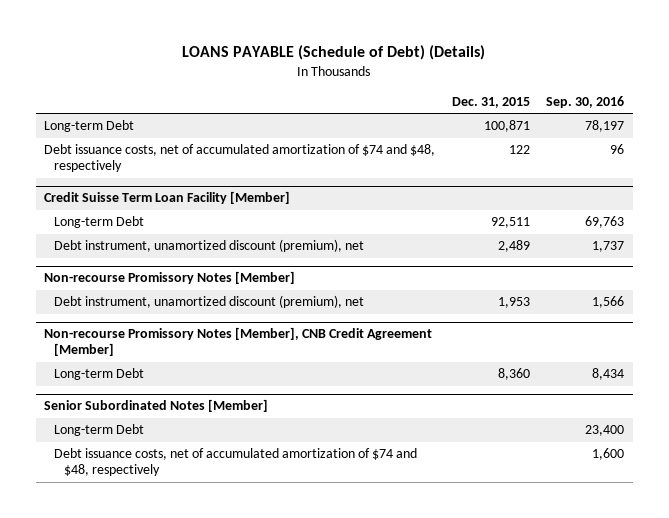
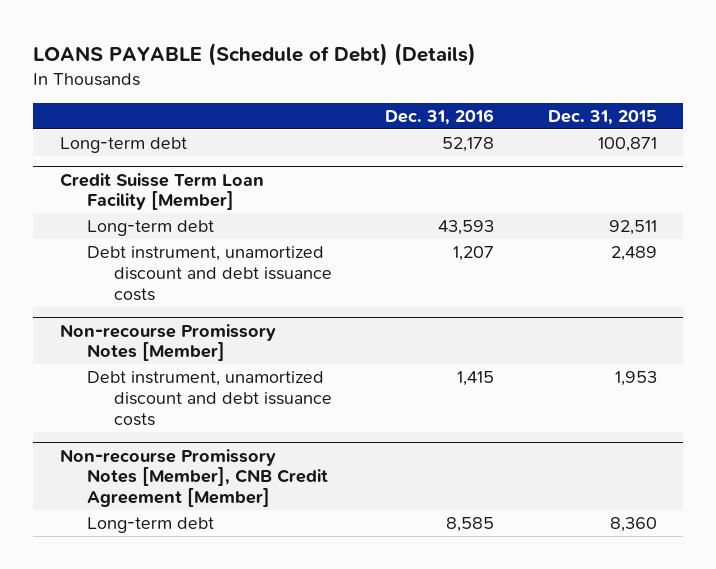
[546,95,625,108] Sep. 30, 2016 -> none
none -> [385,108,495,125] Dec. 31, 2016
[44,144,436,173] Debt issuance costs, net of accumulated amortization of $74 and $48, respectively -> none
[44,120,135,133] Long-term Debt -> [59,137,187,154] Long-term debt
[54,216,145,229] Long-term Debt -> [86,220,214,237] Long-term debt
[54,239,365,253] Debt instrument, unamortized discount (premium), net -> [86,246,333,301] Debt instrument, unamortized discount and debt issuance costs
[54,295,365,309] Debt instrument, unamortized discount (premium), net -> [86,371,333,426] Debt instrument, unamortized discount and debt issuance costs
[44,399,269,413] Senior Subordinated Notes [Member] -> none
[54,424,145,437] Long-term Debt -> none
[54,448,418,477] Debt issuance costs, net of accumulated amortization of $74 and $48, respectively -> none
[54,368,145,381] Long-term Debt -> [86,517,214,534] Long-term debt

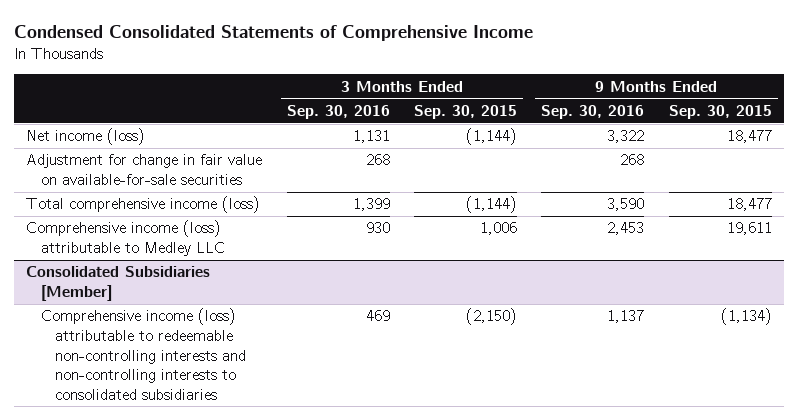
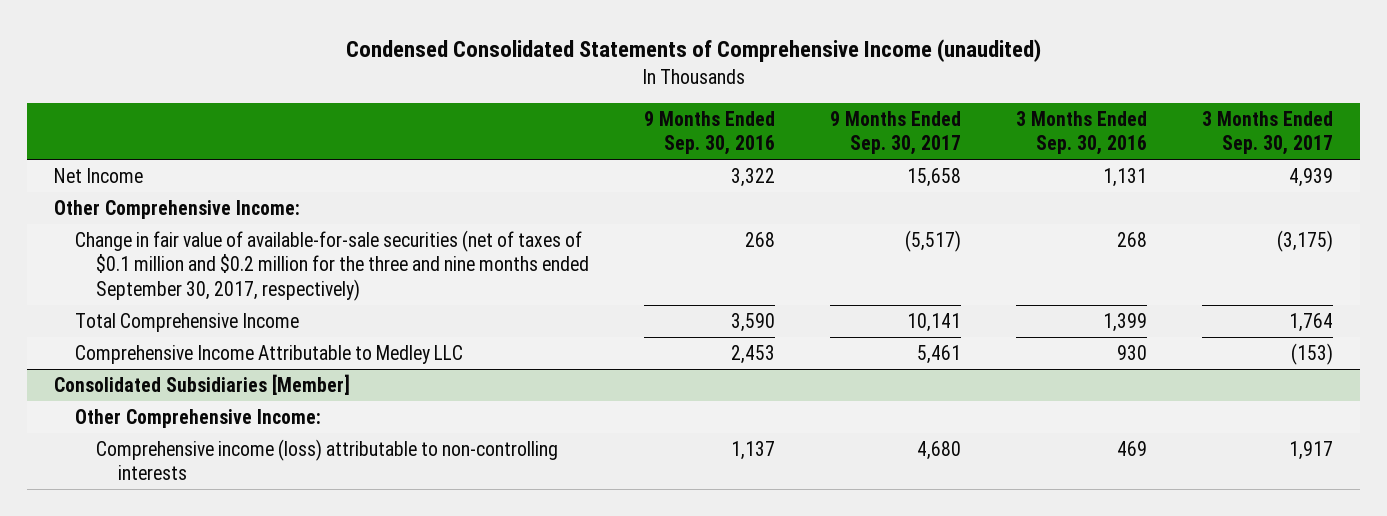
[14,25,534,42] Condensed Consolidated Statements of Comprehensive Income -> [345,39,1041,63] Condensed Consolidated Statements of Comprehensive Income (unaudited)
[414,104,518,119] Sep. 30, 2015 -> none
[668,104,772,119] Sep. 30, 2015 -> none
none -> [830,110,962,156] 9 Months Ended Sep. 30, 2017
none -> [1201,110,1333,156] 3 Months Ended Sep. 30, 2017
[26,128,146,146] Net income (loss) -> [54,167,144,183] Net Income
none -> [54,199,301,219] Other Comprehensive Income:
[26,154,263,185] Adjustment for change in fair value on available-for-sale securities -> [75,229,590,301] Change in fair value of available-for-sale securities (net of taxes of $0.1 million and $0.2 million for the three and nine months ended September 30, 2017, respectively)
[26,196,261,214] Total comprehensive income (loss) -> [75,312,300,332] Total Comprehensive Income
[26,220,225,256] Comprehensive income (loss) attributable to Medley LLC -> [75,344,464,364] Comprehensive Income Attributable to Medley LLC
none -> [75,408,322,428] Other Comprehensive Income:
[40,308,247,400] Comprehensive income (loss) attributable to redeemable non-controlling interests and non-controlling interests to consolidated subsidiaries -> [96,438,559,481] Comprehensive income (loss) attributable to non-controlling interests

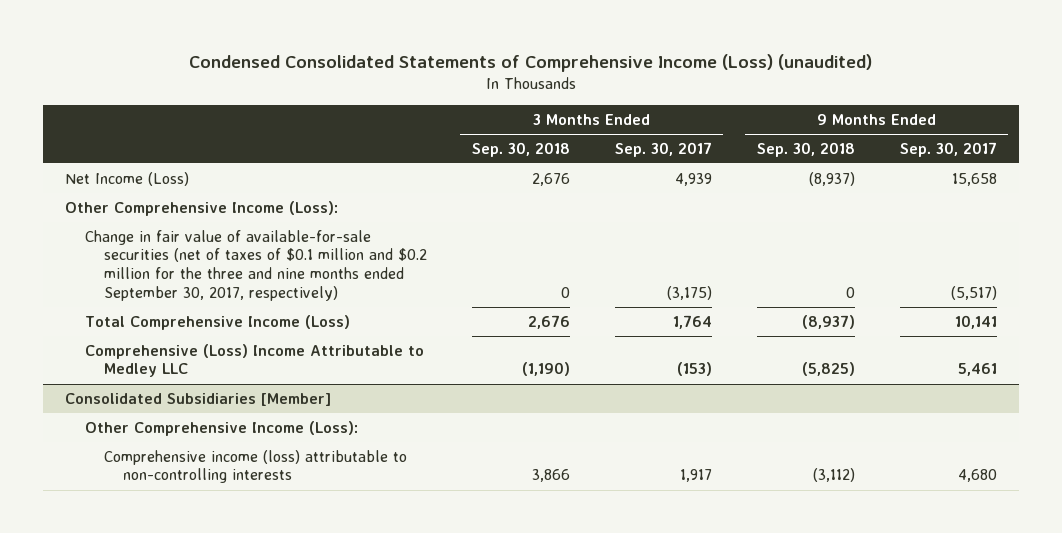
[345,39,1041,63] Condensed Consolidated Statements of Comprehensive Income (unaudited) -> [188,53,872,72] Condensed Consolidated Statements of Comprehensive Income (Loss) (unaudited)
[644,110,776,156] 9 Months Ended Sep. 30, 2016 -> none
[1015,110,1147,156] 3 Months Ended Sep. 30, 2016 -> none
none -> [471,141,570,157] Sep. 30, 2018
none -> [756,141,855,157] Sep. 30, 2018
[54,167,144,183] Net Income -> [65,171,190,186] Net Income (Loss)
[54,199,301,219] Other Comprehensive Income: -> [65,200,339,216] Other Comprehensive Income (Loss):
[75,312,300,332] Total Comprehensive Income -> [84,314,350,330] Total Comprehensive Income (Loss)
[75,344,464,364] Comprehensive Income Attributable to Medley LLC -> [84,343,424,378] Comprehensive (Loss) Income Attributable to Medley LLC
[75,408,322,428] Other Comprehensive Income: -> [84,420,358,436] Other Comprehensive Income (Loss):

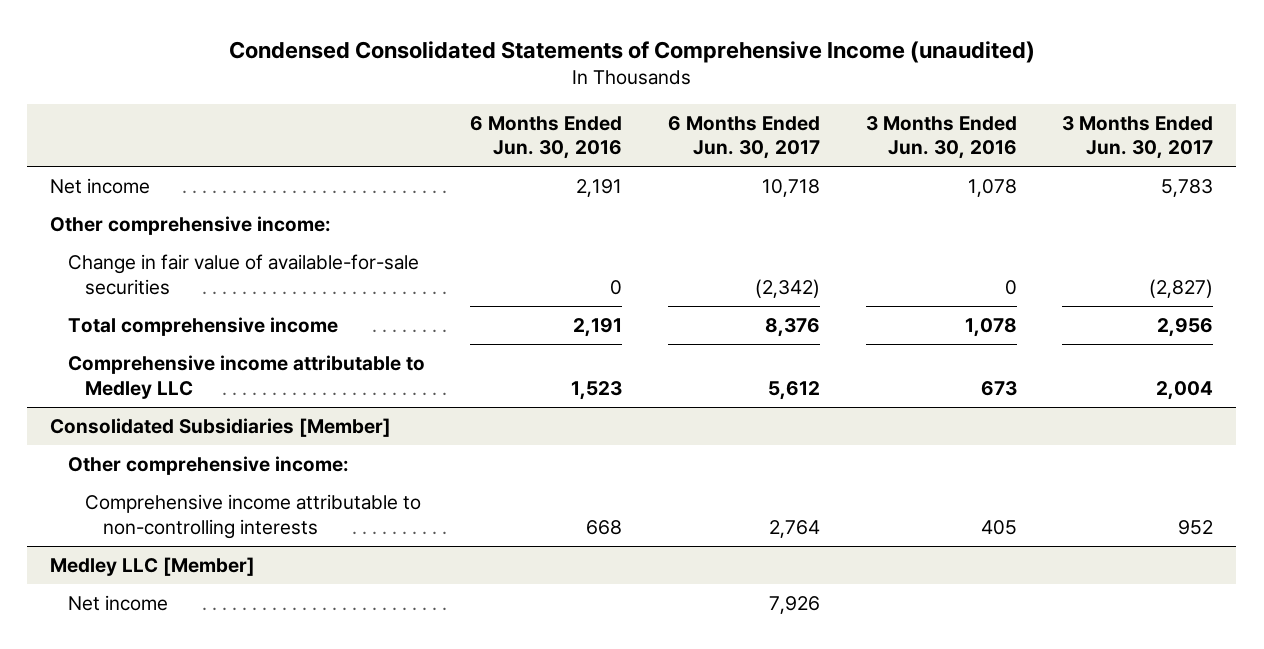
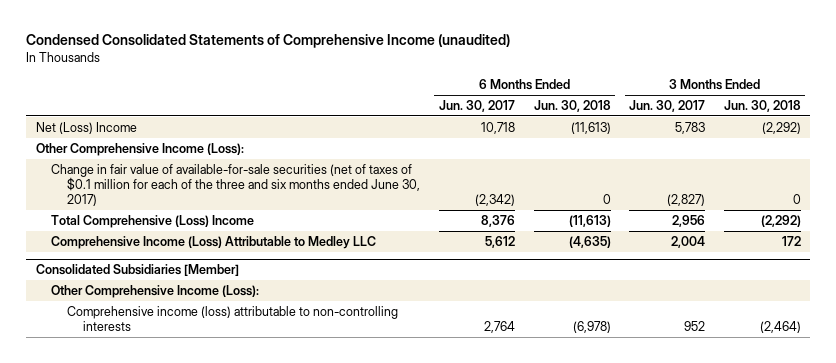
[470,115,623,160] 6 Months Ended Jun. 30, 2016 -> none
[865,115,1017,160] 3 Months Ended Jun. 30, 2016 -> none
none -> [533,99,611,112] Jun. 30, 2018
none -> [723,99,801,112] Jun. 30, 2018
[50,177,151,194] Net income -> [35,121,137,134] Net (Loss) Income
[50,215,332,235] Other comprehensive income: -> [35,142,244,156] Other Comprehensive Income (Loss):
[67,253,419,295] Change in fair value of available-for-sale securities -> [51,163,421,207] Change in fair value of available-for-sale securities (net of taxes of $0.1 million for each of the three and six months ended June 30, 2017)
[67,316,338,336] Total comprehensive income -> [51,214,255,228] Total Comprehensive (Loss) Income
[67,354,425,399] Comprehensive income attributable to Medley LLC -> [51,235,377,249] Comprehensive Income (Loss) Attributable to Medley LLC
[50,556,256,576] Medley LLC [Member] -> none
[67,594,168,611] Net income -> none
[67,455,349,475] Other comprehensive income: -> [51,284,260,298] Other Comprehensive Income (Loss):
[85,493,422,539] Comprehensive income attributable to non-controlling interests -> [67,305,399,332] Comprehensive income (loss) attributable to non-controlling interests

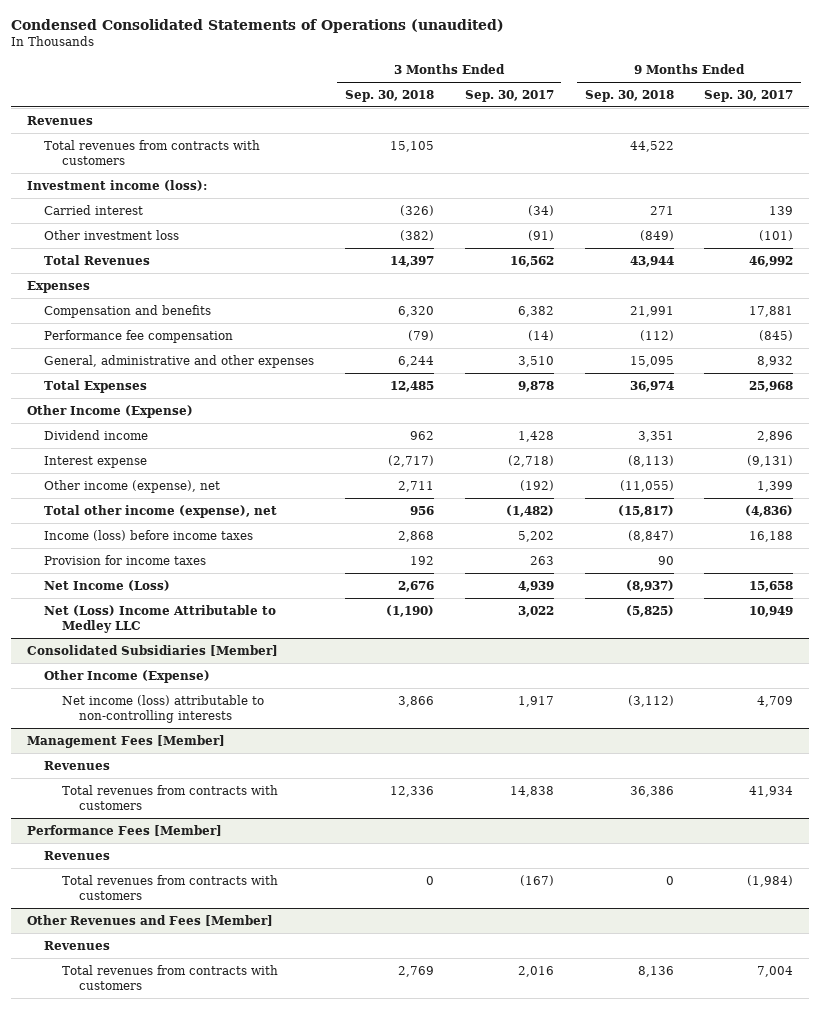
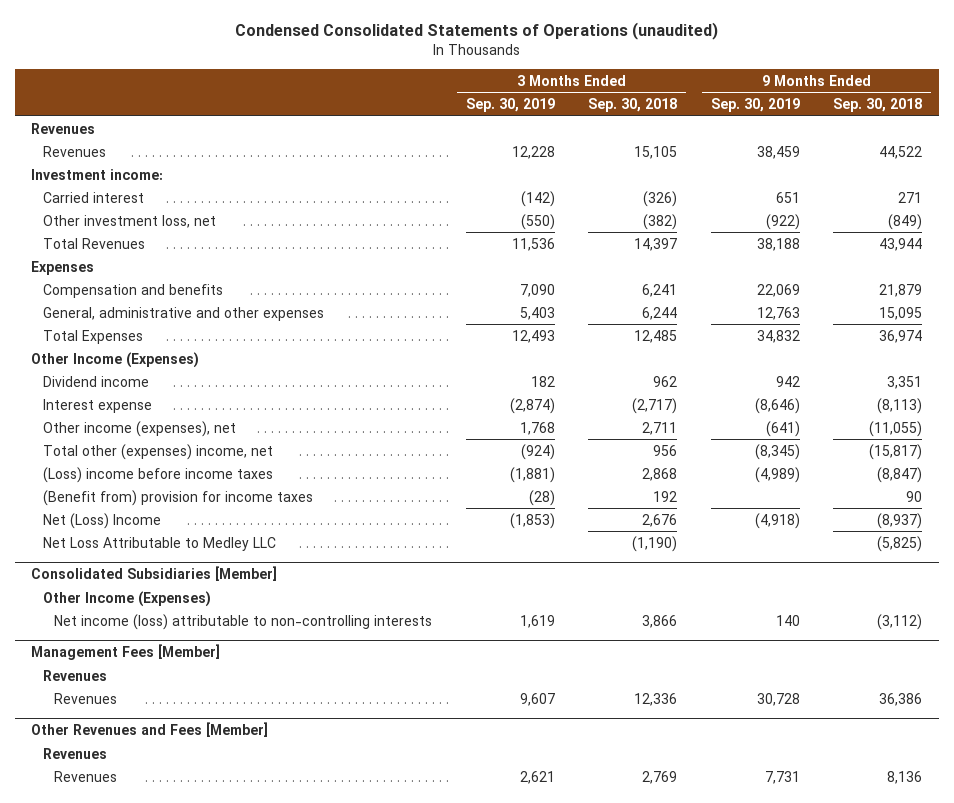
[464,89,554,102] Sep. 30, 2017 -> none
[704,89,794,102] Sep. 30, 2017 -> none
none -> [465,97,555,112] Sep. 30, 2019
none -> [710,97,800,112] Sep. 30, 2019
[44,139,261,165] Total revenues from contracts with customers -> [42,145,106,157] Revenues
[26,179,207,191] Investment income (loss): -> [31,168,164,180] Investment income:
[44,229,180,240] Other investment loss -> [42,214,216,228] Other investment loss, net
[44,329,234,343] Performance fee compensation -> none
[398,305,435,317] 6,320 -> [642,283,678,297] 6,241
[629,305,674,317] 21,991 -> [879,283,923,297] 21,879
[26,404,193,418] Other Income (Expense) -> [31,351,200,368] Other Income (Expenses)
[44,479,221,493] Other income (expense), net -> [42,420,236,437] Other income (expenses), net
[44,504,278,518] Total other income (expense), net -> [42,443,273,460] Total other (expenses) income, net
[44,529,254,541] Income (loss) before income taxes -> [42,466,273,483] (Loss) income before income taxes
[44,554,207,565] Provision for income taxes -> [42,489,313,506] (Benefit from) provision for income taxes
[44,579,171,591] Net Income (Loss) -> [42,512,161,529] Net (Loss) Income
[44,604,277,633] Net (Loss) Income Attributable to Medley LLC -> [42,536,276,551] Net Loss Attributable to Medley LLC
[44,669,211,683] Other Income (Expense) -> [42,590,211,607] Other Income (Expenses)
[26,824,222,836] Performance Fees [Member] -> none
[44,850,111,860] Revenues -> none
[61,874,278,900] Total revenues from contracts with customers -> none
[61,784,278,810] Total revenues from contracts with customers -> [54,692,118,704] Revenues
[61,964,278,990] Total revenues from contracts with customers -> [54,770,118,782] Revenues

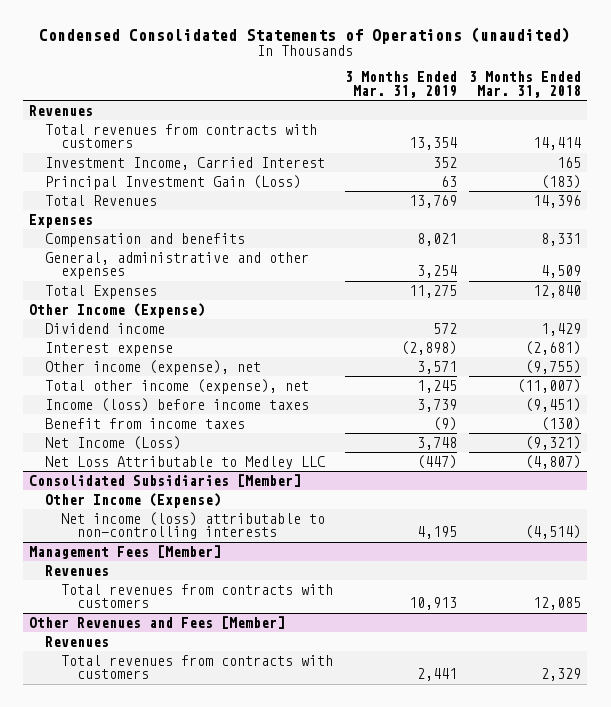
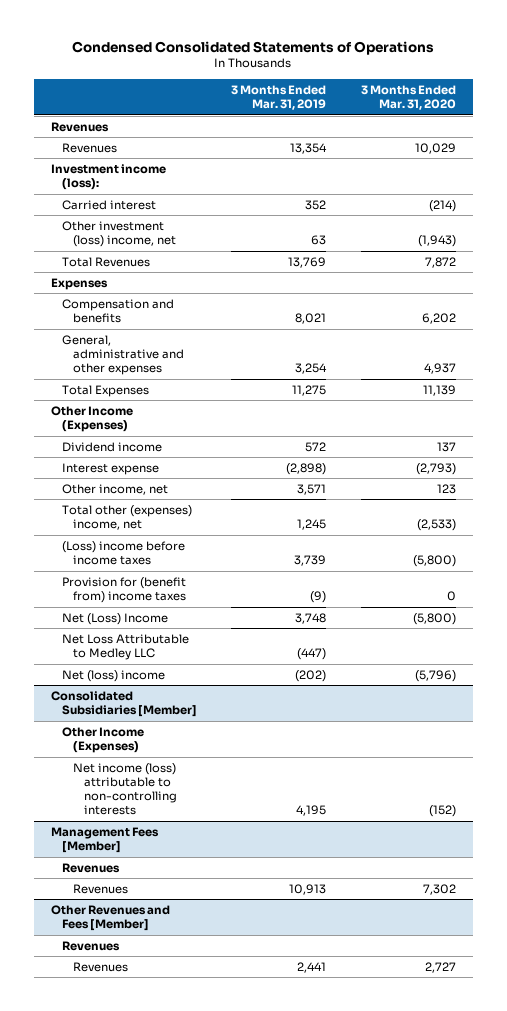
[39,27,571,45] Condensed Consolidated Statements of Operations (unaudited) -> [72,40,435,55] Condensed Consolidated Statements of Operations
[469,71,582,99] 3 Months Ended Mar. 31, 2018 -> none
none -> [361,84,457,111] 3 Months Ended Mar. 31, 2020
[45,123,318,149] Total revenues from contracts with customers -> [61,142,117,153] Revenues
none -> [50,163,166,191] Investment income (loss):
[45,156,326,170] Investment Income, Carried Interest -> [61,199,156,210] Carried interest
[45,174,302,190] Principal Investment Gain (Loss) -> [61,220,176,248] Other investment (loss) income, net
[29,302,206,318] Other Income (Expense) -> [50,405,133,433] Other Income (Expenses)
[45,359,262,375] Other income (expense), net -> [61,483,168,495] Other income, net
[45,378,310,394] Total other income (expense), net -> [61,504,192,531] Total other (expenses) income, net
[45,397,310,412] Income (loss) before income taxes -> [61,540,185,566] (Loss) income before income taxes
[45,417,246,429] Benefit from income taxes -> [61,576,186,604] Provision for (benefit from) income taxes
[45,435,182,450] Net Income (Loss) -> [61,612,168,625] Net (Loss) Income
none -> [61,669,165,682] Net (loss) income
[45,492,222,508] Other Income (Expense) -> [61,726,144,754] Other Income (Expenses)
[61,583,334,609] Total revenues from contracts with customers -> [72,883,128,894] Revenues
[61,654,334,680] Total revenues from contracts with customers -> [72,961,128,972] Revenues

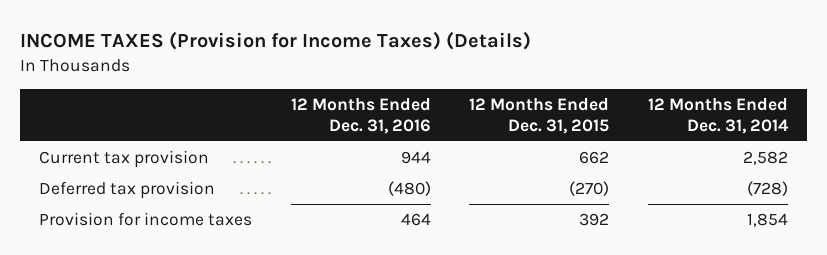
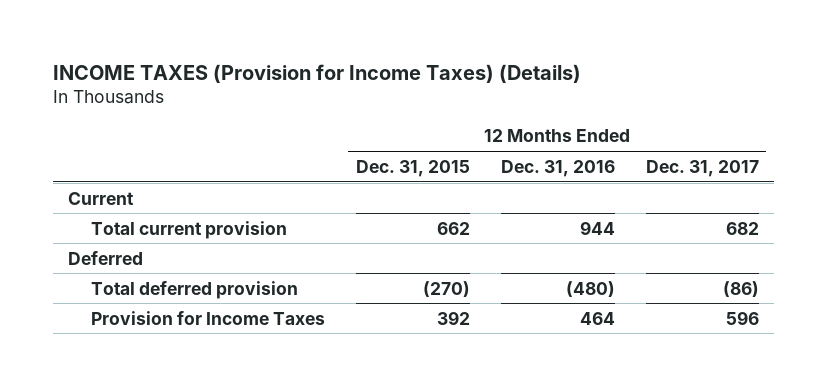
[648,97,790,134] 12 Months Ended Dec. 31, 2014 -> none
none -> [645,159,759,177] Dec. 31, 2017
none -> [67,191,134,205] Current
[39,150,210,169] Current tax provision -> [91,220,288,239] Total current provision
none -> [67,250,143,265] Deferred
[39,181,216,200] Deferred tax provision -> [91,280,299,299] Total deferred provision
[39,212,253,227] Provision for income taxes -> [91,310,326,325] Provision for Income Taxes

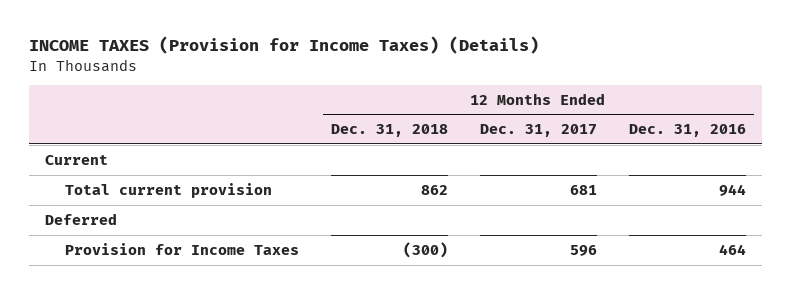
[355,159,470,177] Dec. 31, 2015 -> none
none -> [330,124,448,138] Dec. 31, 2018
[725,221,759,235] 682 -> [569,184,597,195] 681
[91,280,299,299] Total deferred provision -> none

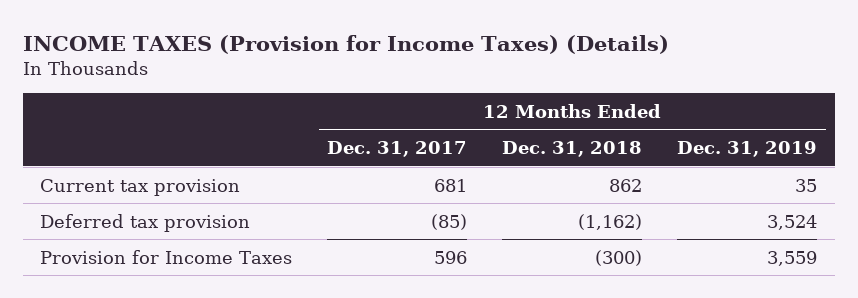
[628,124,746,138] Dec. 31, 2016 -> none
none -> [677,141,818,158] Dec. 31, 2019
[44,154,108,165] Current -> none
[44,212,117,225] Deferred -> none
[64,182,272,198] Total current provision -> [40,178,241,196] Current tax provision
none -> [40,213,251,232] Deferred tax provision

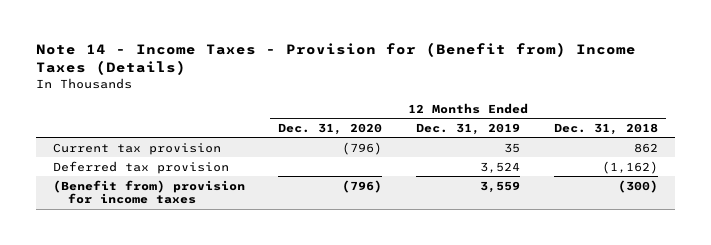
[22,34,669,54] INCOME TAXES (Provision for Income Taxes) (Details) -> [35,41,636,75] Note 14 - Income Taxes - Provision for (Benefit from) Income Taxes (Details)
[327,141,468,158] Dec. 31, 2017 -> none
none -> [278,122,383,135] Dec. 31, 2020
[40,249,293,264] Provision for Income Taxes -> [52,179,245,205] (Benefit from) provision for income taxes

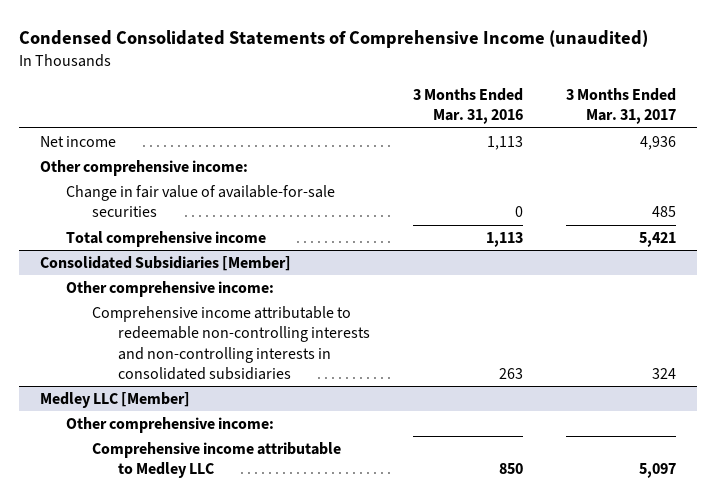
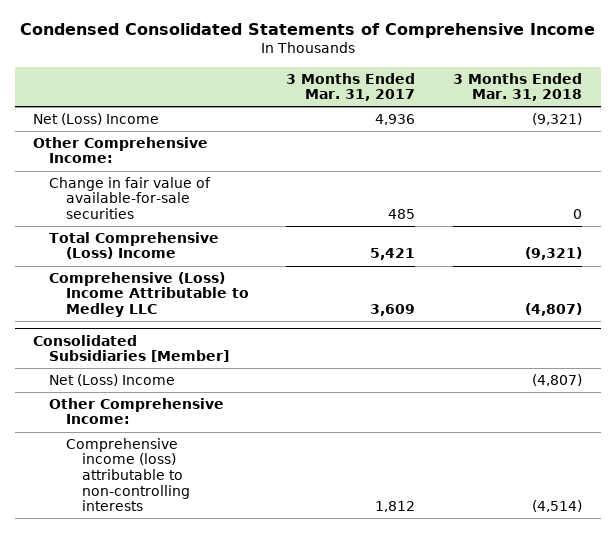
[18,29,648,48] Condensed Consolidated Statements of Comprehensive Income (unaudited) -> [19,23,595,39] Condensed Consolidated Statements of Comprehensive Income
[412,88,523,125] 3 Months Ended Mar. 31, 2016 -> none
none -> [453,72,583,102] 3 Months Ended Mar. 31, 2018
[40,135,117,147] Net income -> [33,112,160,125] Net (Loss) Income
[40,159,249,176] Other comprehensive income: -> [33,136,209,164] Other Comprehensive Income:
[66,230,267,247] Total comprehensive income -> [49,231,220,260] Total Comprehensive (Loss) Income
none -> [49,271,249,318] Comprehensive (Loss) Income Attributable to Medley LLC
[40,391,191,408] Medley LLC [Member] -> none
[66,416,275,433] Other comprehensive income: -> none
[92,441,342,479] Comprehensive income attributable to Medley LLC -> none
none -> [49,373,176,386] Net (Loss) Income
[66,280,275,297] Other comprehensive income: -> [49,397,225,425] Other Comprehensive Income:
[92,305,370,380] Comprehensive income attributable to redeemable non-controlling interests and non-controlling interests in consolidated subsidiaries -> [65,437,190,512] Comprehensive income (loss) attributable to non-controlling interests
[651,367,676,379] 324 -> [375,501,416,513] 1,812

